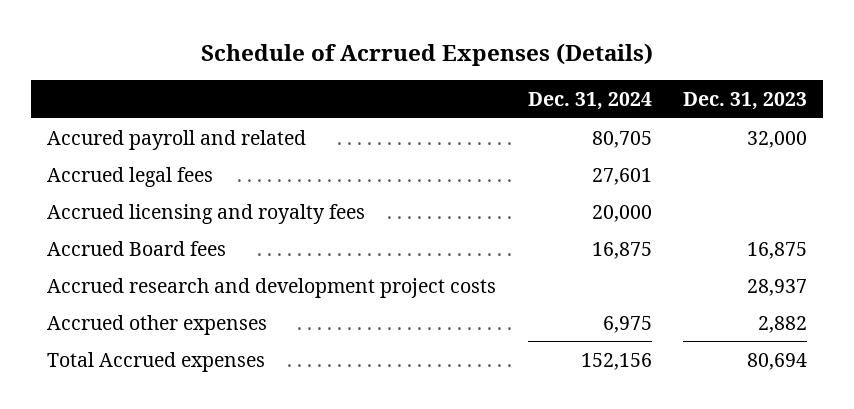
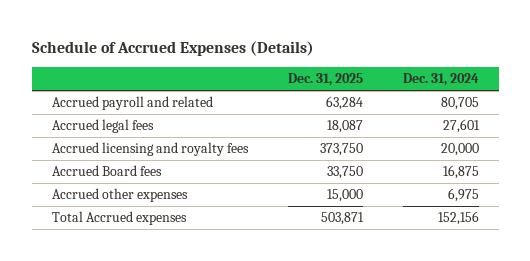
[201,42,654,66] Schedule of Acrrued Expenses (Details) -> [31,41,314,57] Schedule of Accrued Expenses (Details)
[683,92,808,111] Dec. 31, 2023 -> none
none -> [287,73,363,87] Dec. 31, 2025
[46,129,306,150] Accured payroll and related -> [51,96,213,111] Accrued payroll and related
[46,277,496,298] Accrued research and development project costs -> none

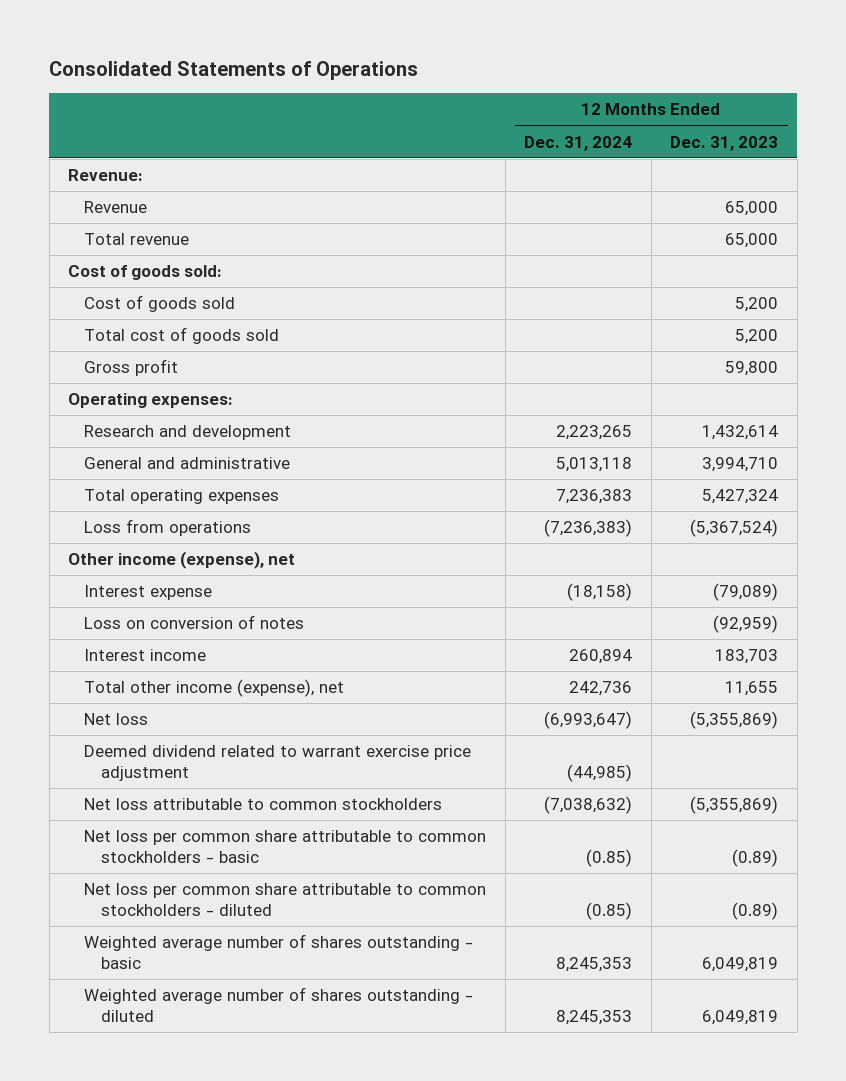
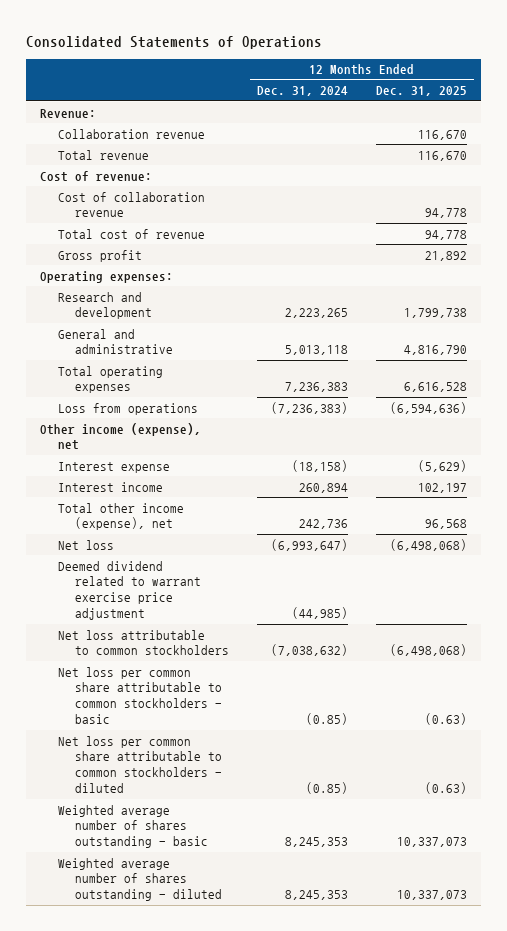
[670,135,779,151] Dec. 31, 2023 -> none
none -> [376,86,468,97] Dec. 31, 2025
[84,201,148,214] Revenue -> [57,128,205,139] Collaboration revenue
[67,265,222,281] Cost of goods sold: -> none
[84,295,236,313] Cost of goods sold -> none
none -> [40,170,153,182] Cost of revenue:
[84,327,280,345] Total cost of goods sold -> [57,191,205,218] Cost of collaboration revenue
none -> [57,228,205,239] Total cost of revenue
[84,615,305,630] Loss on conversion of notes -> none

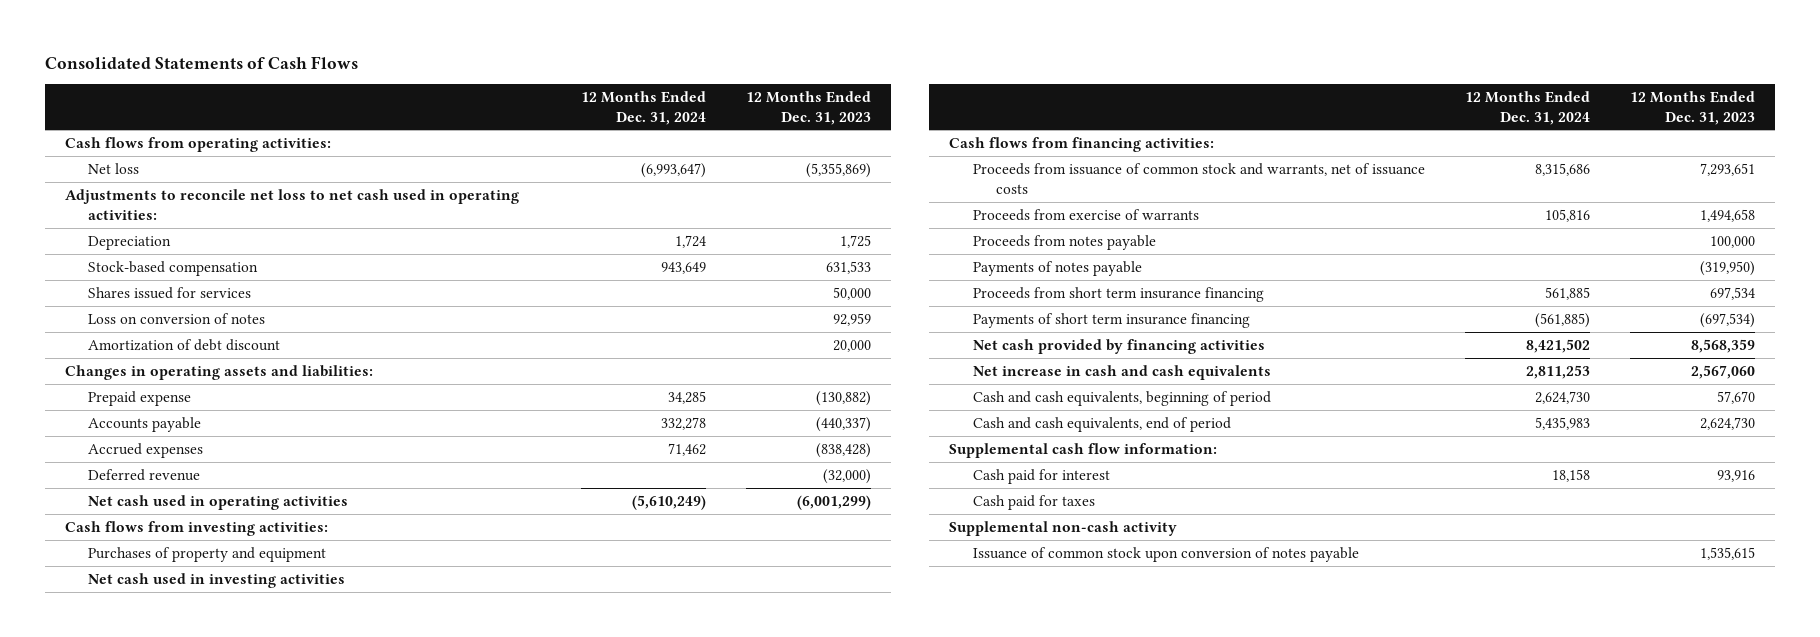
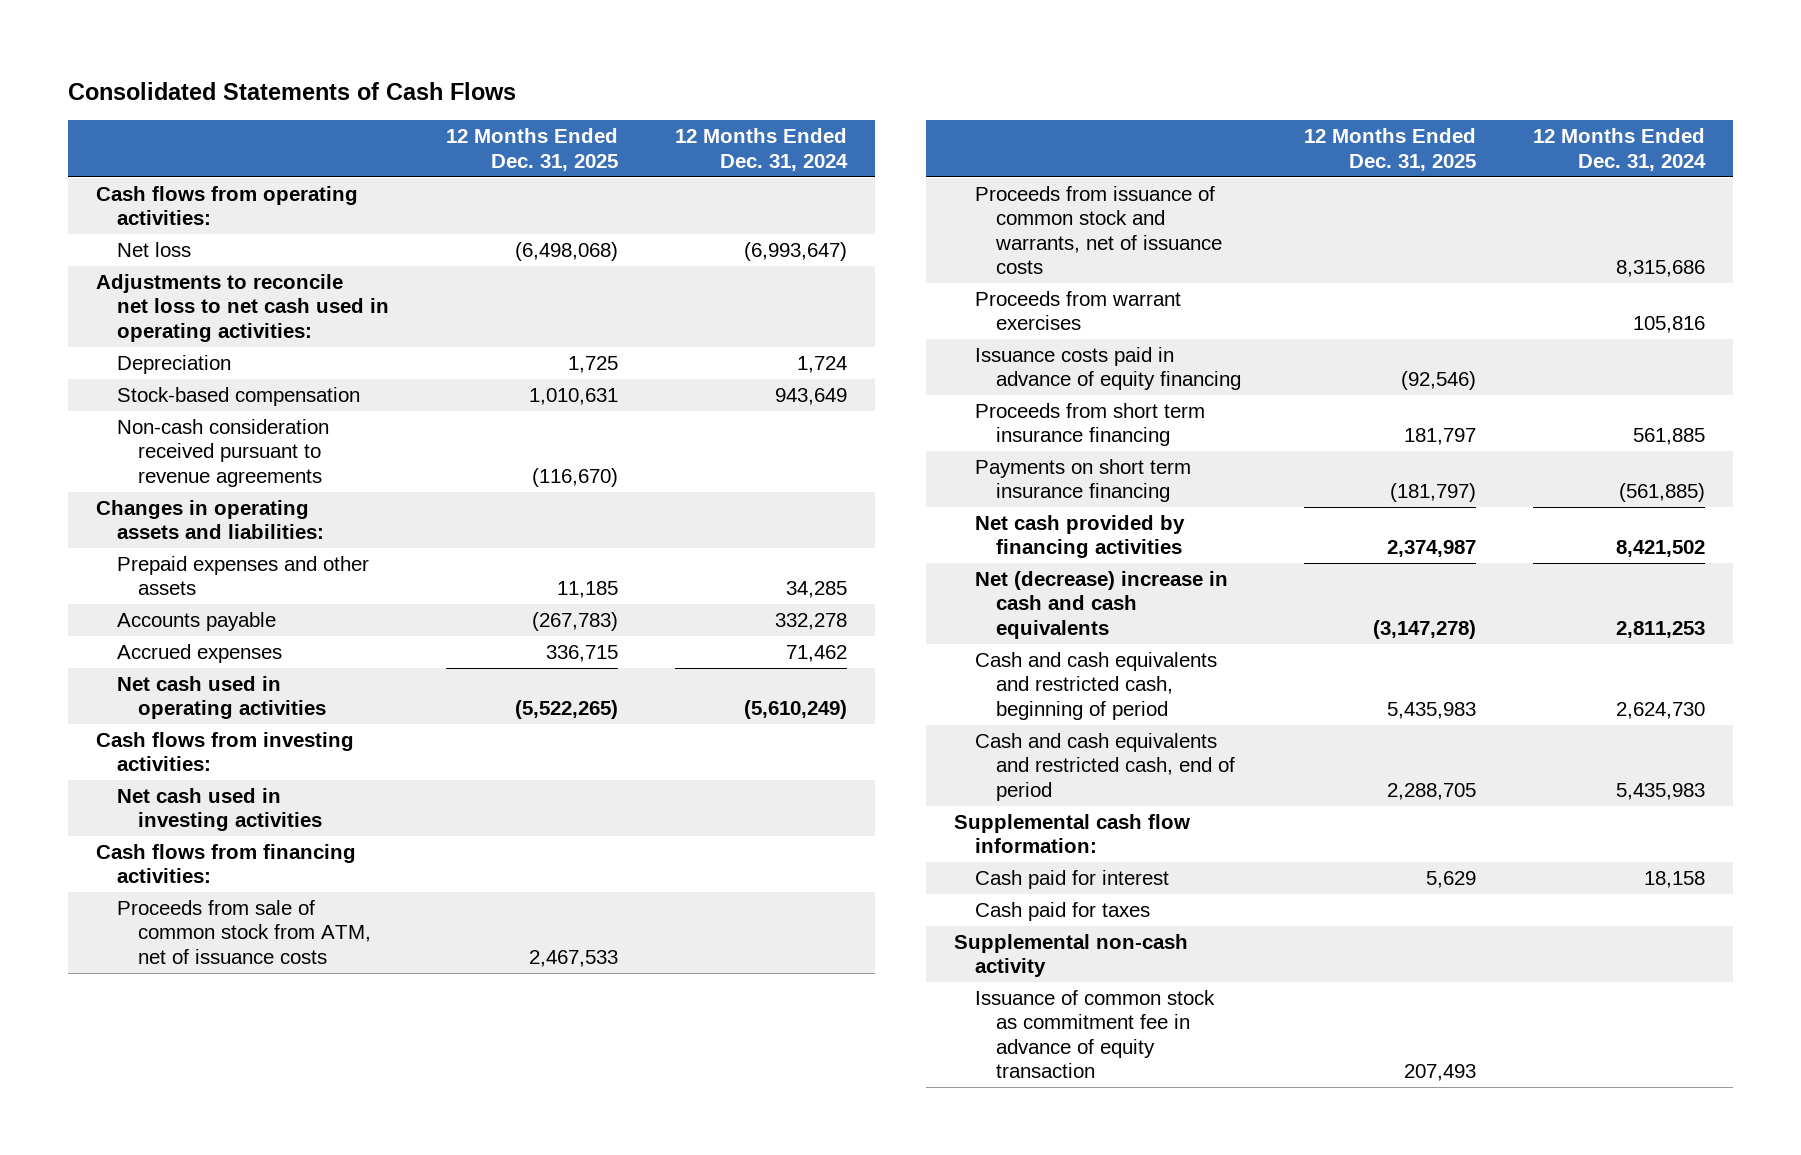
[745,90,871,125] 12 Months Ended Dec. 31, 2023 -> none
none -> [445,128,618,171] 12 Months Ended Dec. 31, 2025
[88,286,252,299] Shares issued for services -> none
[88,312,266,324] Loss on conversion of notes -> none
[88,338,281,351] Amortization of debt discount -> none
none -> [117,419,330,487] Non-cash consideration received pursuant to revenue agreements
[88,390,192,406] Prepaid expense -> [117,556,370,596] Prepaid expenses and other assets
[88,468,201,481] Deferred revenue -> none
[88,546,327,562] Purchases of property and equipment -> none
none -> [117,900,371,964] Proceeds from sale of common stock from ATM, net of issuance costs
[972,234,1156,250] Proceeds from notes payable -> none
[972,260,1142,276] Payments of notes payable -> none
[972,208,1199,221] Proceeds from exercise of warrants -> [975,291,1182,331] Proceeds from warrant exercises
none -> [975,347,1241,391] Issuance costs paid in advance of equity financing
[972,312,1250,328] Payments of short term insurance financing -> [975,459,1192,503] Payments on short term insurance financing
[972,364,1271,380] Net increase in cash and cash equivalents -> [975,571,1229,639] Net (decrease) increase in cash and cash equivalents
[972,390,1271,406] Cash and cash equivalents, beginning of period -> [975,652,1218,720] Cash and cash equivalents and restricted cash, beginning of period
[972,416,1231,432] Cash and cash equivalents, end of period -> [975,733,1235,801] Cash and cash equivalents and restricted cash, end of period
[972,546,1359,562] Issuance of common stock upon conversion of notes payable -> none
none -> [975,990,1216,1078] Issuance of common stock as commitment fee in advance of equity transaction

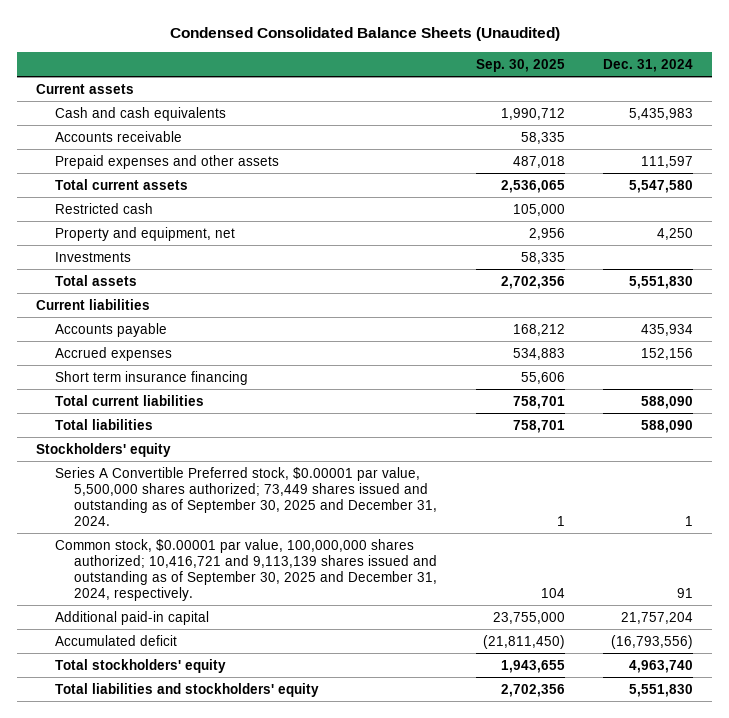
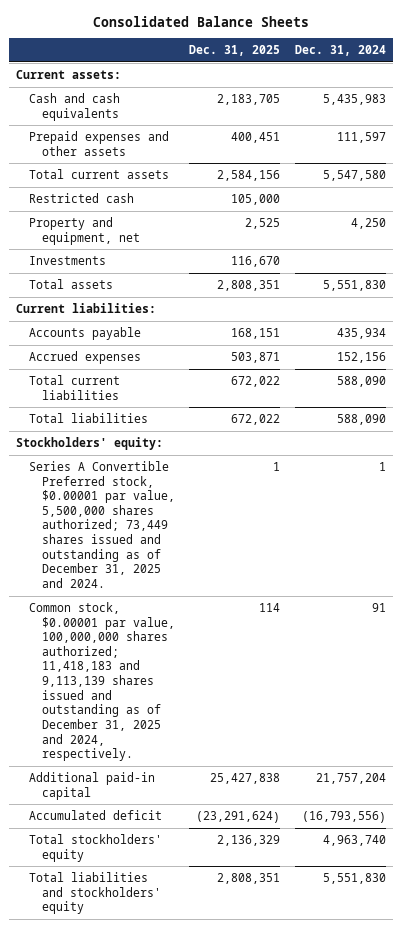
[169,27,560,42] Condensed Consolidated Balance Sheets (Unaudited) -> [92,15,309,27] Consolidated Balance Sheets
[475,58,565,72] Sep. 30, 2025 -> none
none -> [189,44,281,56] Dec. 31, 2025
[36,83,135,94] Current assets -> [16,69,122,79] Current assets:
[55,130,183,142] Accounts receivable -> none
[36,298,151,310] Current liabilities -> [16,302,157,313] Current liabilities:
[55,370,249,385] Short term insurance financing -> none
[36,442,172,457] Stockholders' equity -> [16,436,164,450] Stockholders' equity:
[55,466,438,526] Series A Convertible Preferred stock, $0.00001 par value, 5,500,000 shares authorized; 73,449 shares issued and outstanding as of September 30, 2025 and December 31, 2024. -> [29,460,175,588] Series A Convertible Preferred stock, $0.00001 par value, 5,500,000 shares authorized; 73,449 shares issued and outstanding as of December 31, 2025 and 2024.
[55,538,438,601] Common stock, $0.00001 par value, 100,000,000 shares authorized; 10,416,721 and 9,113,139 shares issued and outstanding as of September 30, 2025 and December 31, 2024, respectively. -> [29,601,175,762] Common stock, $0.00001 par value, 100,000,000 shares authorized; 11,418,183 and 9,113,139 shares issued and outstanding as of December 31, 2025 and 2024, respectively.

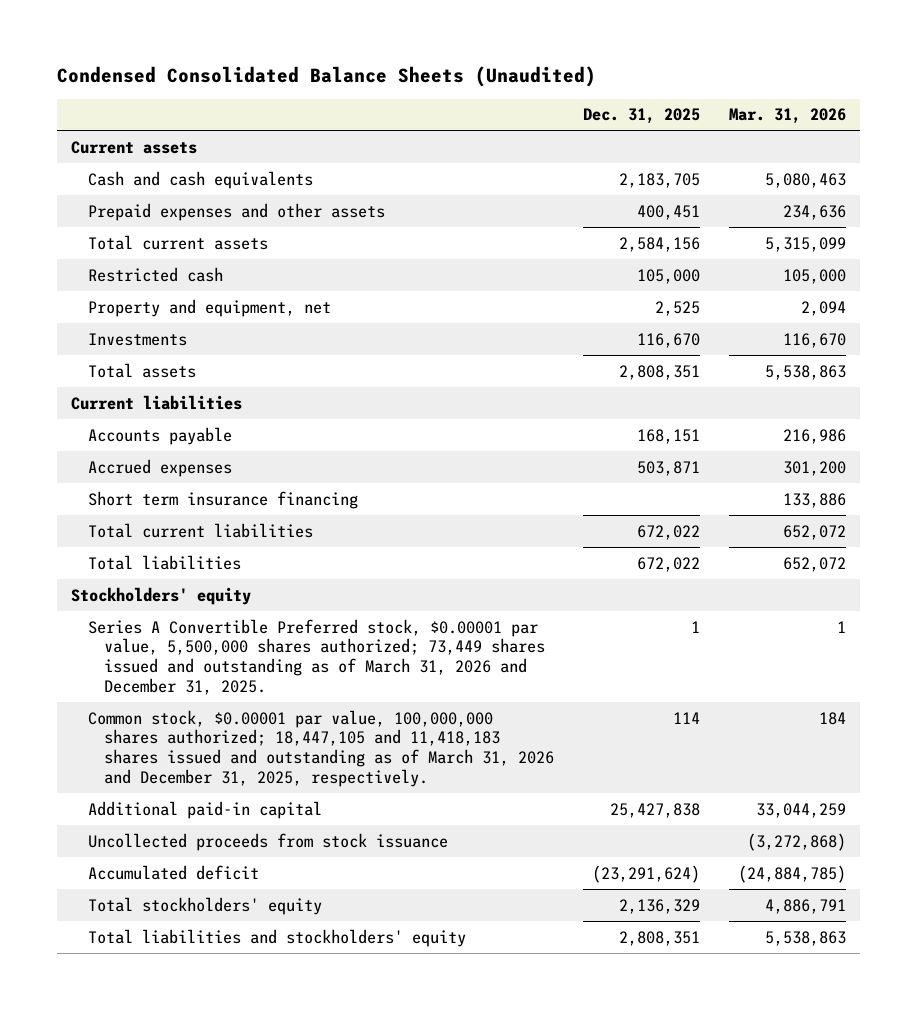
[92,15,309,27] Consolidated Balance Sheets -> [56,66,596,88] Condensed Consolidated Balance Sheets (Unaudited)
[294,44,386,56] Dec. 31, 2024 -> none
none -> [728,108,846,125] Mar. 31, 2026
[16,69,122,79] Current assets: -> [71,140,198,154] Current assets
[16,302,157,313] Current liabilities: -> [71,394,243,410] Current liabilities
none -> [87,490,358,509] Short term insurance financing
[16,436,164,450] Stockholders' equity: -> [71,586,252,605] Stockholders' equity
[29,460,175,588] Series A Convertible Preferred stock, $0.00001 par value, 5,500,000 shares authorized; 73,449 shares issued and outstanding as of December 31, 2025 and 2024. -> [87,618,545,696] Series A Convertible Preferred stock, $0.00001 par value, 5,500,000 shares authorized; 73,449 shares issued and outstanding as of March 31, 2026 and December 31, 2025.
[29,601,175,762] Common stock, $0.00001 par value, 100,000,000 shares authorized; 11,418,183 and 9,113,139 shares issued and outstanding as of December 31, 2025 and 2024, respectively. -> [87,709,554,788] Common stock, $0.00001 par value, 100,000,000 shares authorized; 18,447,105 and 11,418,183 shares issued and outstanding as of March 31, 2026 and December 31, 2025, respectively.
none -> [87,832,448,851] Uncollected proceeds from stock issuance

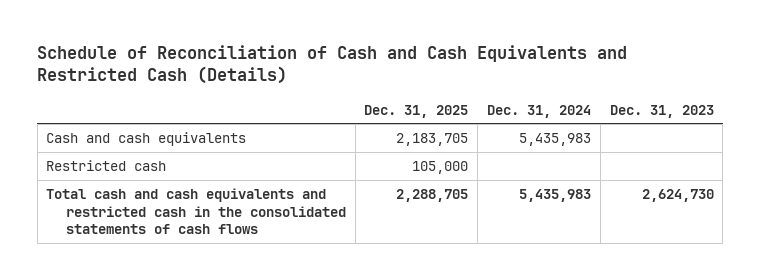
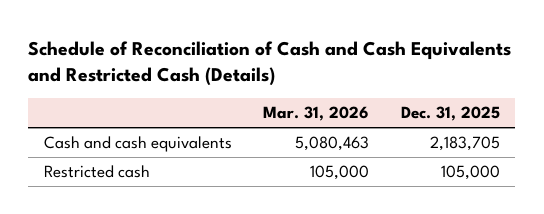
[486,104,591,118] Dec. 31, 2024 -> none
[609,104,714,118] Dec. 31, 2023 -> none
none -> [263,106,370,122] Mar. 31, 2026
[46,188,346,235] Total cash and cash equivalents and restricted cash in the consolidated statements of cash flows -> none

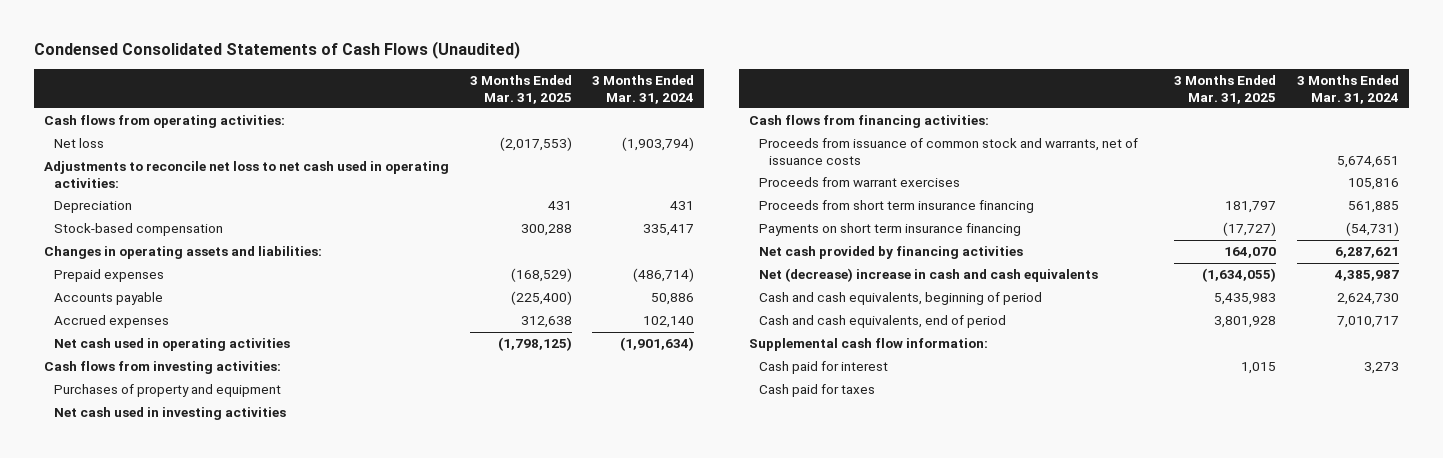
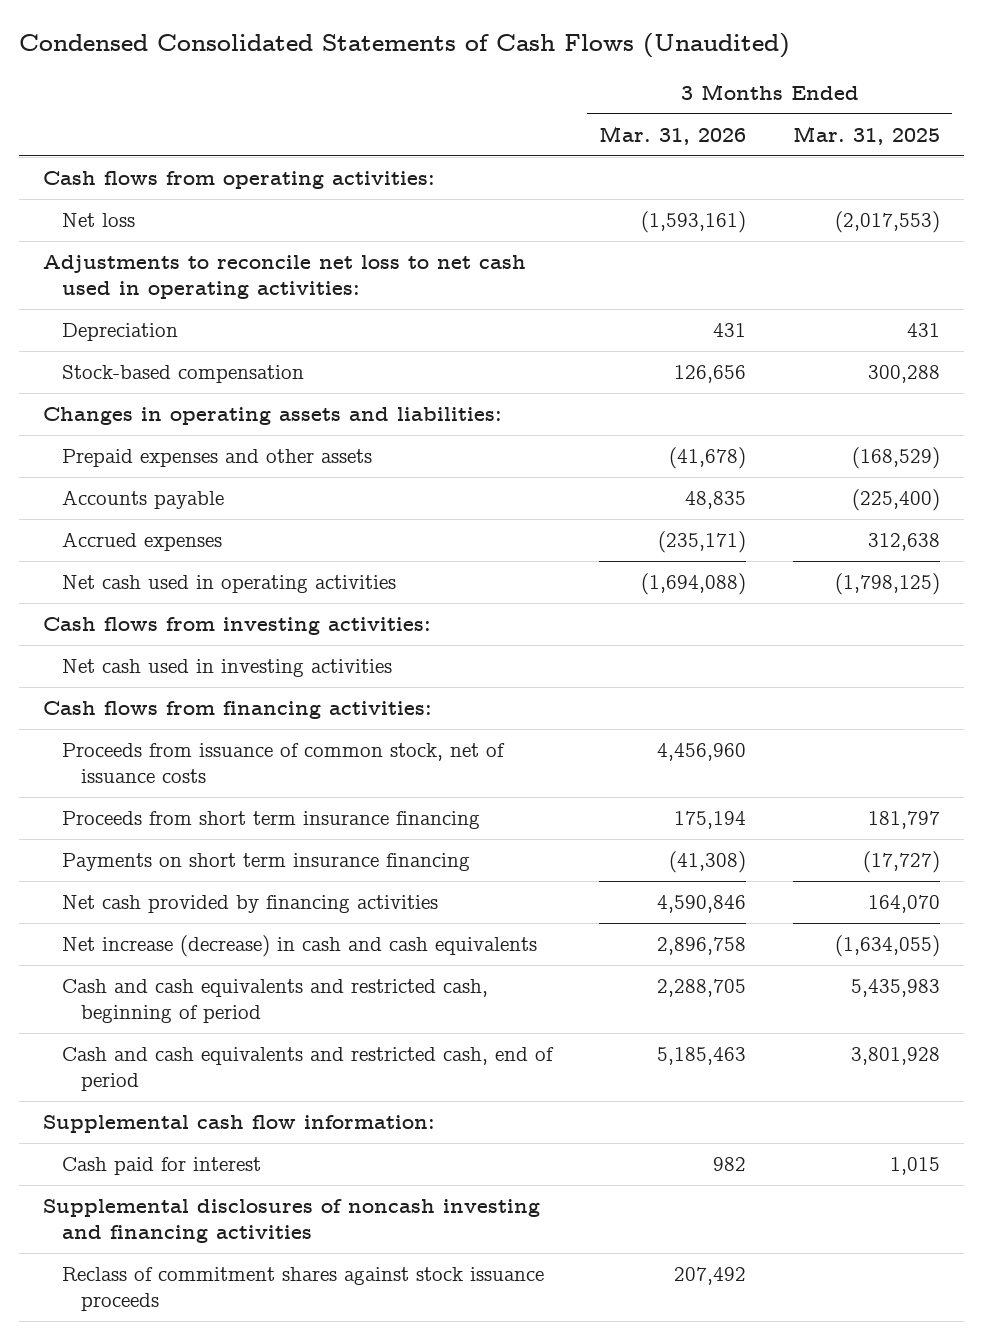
[592,75,695,104] 3 Months Ended Mar. 31, 2024 -> none
none -> [599,125,747,145] Mar. 31, 2026
[54,269,165,283] Prepaid expenses -> [61,449,372,468] Prepaid expenses and other assets
[54,384,282,398] Purchases of property and equipment -> none
[759,177,961,188] Proceeds from warrant exercises -> none
[759,138,1139,165] Proceeds from issuance of common stock and warrants, net of issuance costs -> [61,743,505,783] Proceeds from issuance of common stock, net of issuance costs
[759,268,1099,283] Net (decrease) increase in cash and cash equivalents -> [61,935,537,958] Net increase (decrease) in cash and cash equivalents
[759,292,1043,306] Cash and cash equivalents, beginning of period -> [61,979,488,1023] Cash and cash equivalents and restricted cash, beginning of period
[759,315,1007,329] Cash and cash equivalents, end of period -> [61,1047,554,1091] Cash and cash equivalents and restricted cash, end of period
[759,384,876,398] Cash paid for taxes -> none
none -> [42,1199,540,1243] Supplemental disclosures of noncash investing and financing activities
none -> [61,1267,544,1311] Reclass of commitment shares against stock issuance proceeds

